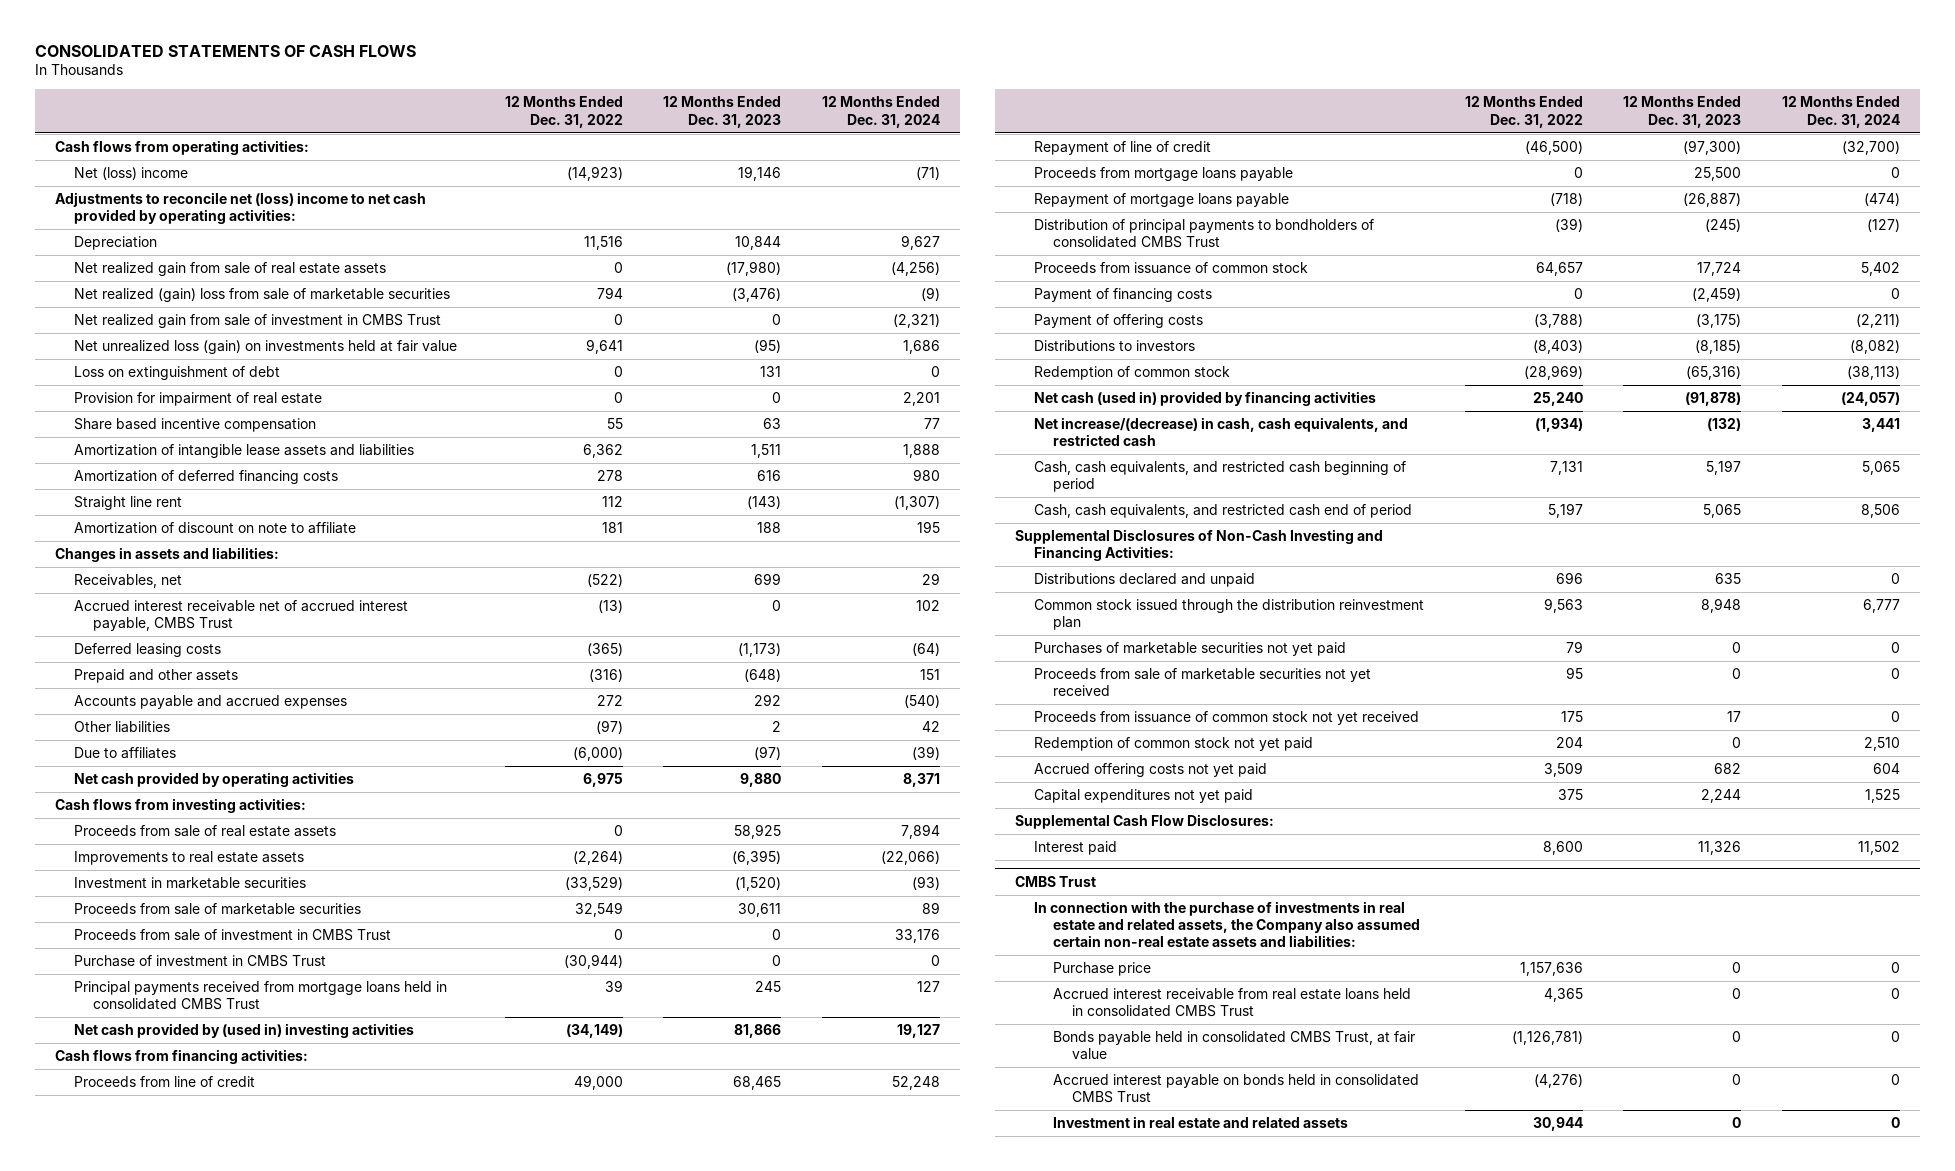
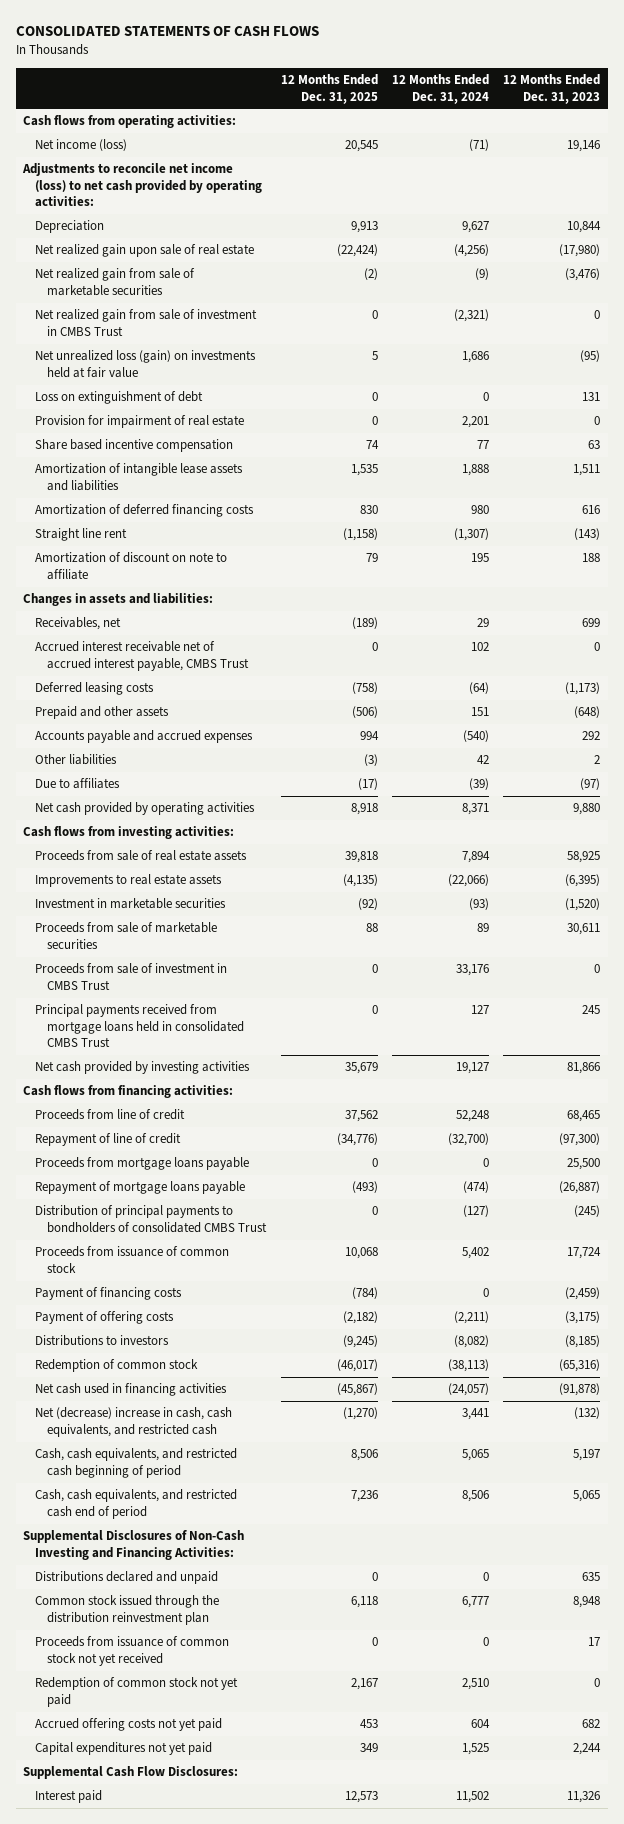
[504,96,623,128] 12 Months Ended Dec. 31, 2022 -> none
none -> [280,74,378,104] 12 Months Ended Dec. 31, 2025
[74,167,189,181] Net (loss) income -> [35,139,128,152] Net income (loss)
[55,192,427,225] Adjustments to reconcile net (loss) income to net cash provided by operating activities: -> [22,163,263,208] Adjustments to reconcile net income (loss) to net cash provided by operating activities:
[74,262,387,277] Net realized gain from sale of real estate assets -> [35,244,255,258] Net realized gain upon sale of real estate
[74,288,451,303] Net realized (gain) loss from sale of marketable securities -> [35,268,196,296] Net realized gain from sale of marketable securities
[74,955,327,968] Purchase of investment in CMBS Trust -> none
[74,1023,415,1039] Net cash provided by (used in) investing activities -> [35,1061,251,1075] Net cash provided by investing activities
[1034,391,1377,407] Net cash (used in) provided by financing activities -> [35,1383,228,1397] Net cash used in financing activities
[1034,417,1409,447] Net increase/(decrease) in cash, cash equivalents, and restricted cash -> [35,1407,233,1437] Net (decrease) increase in cash, cash equivalents, and restricted cash
[1034,642,1347,657] Purchases of marketable securities not yet paid -> none
[1034,668,1372,697] Proceeds from sale of marketable securities not yet received -> none
[1015,875,1097,887] CMBS Trust -> none
[1034,901,1421,948] In connection with the purchase of investments in real estate and related assets, the Company also assumed certain non-real estate assets and liabilities: -> none
[1053,962,1152,977] Purchase price -> none
[1053,988,1412,1018] Accrued interest receivable from real estate loans held in consolidated CMBS Trust -> none
[1053,1031,1416,1061] Bonds payable held in consolidated CMBS Trust, at fair value -> none
[1053,1074,1420,1104] Accrued interest payable on bonds held in consolidated CMBS Trust -> none
[1053,1116,1349,1129] Investment in real estate and related assets -> none

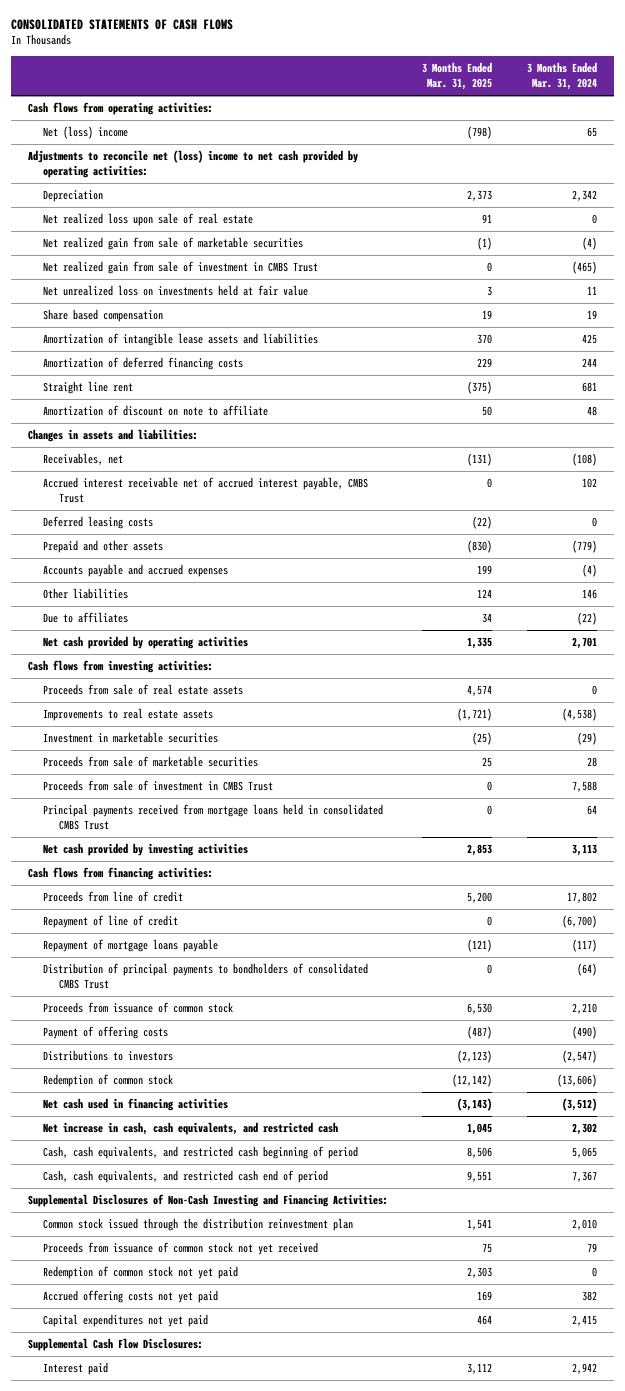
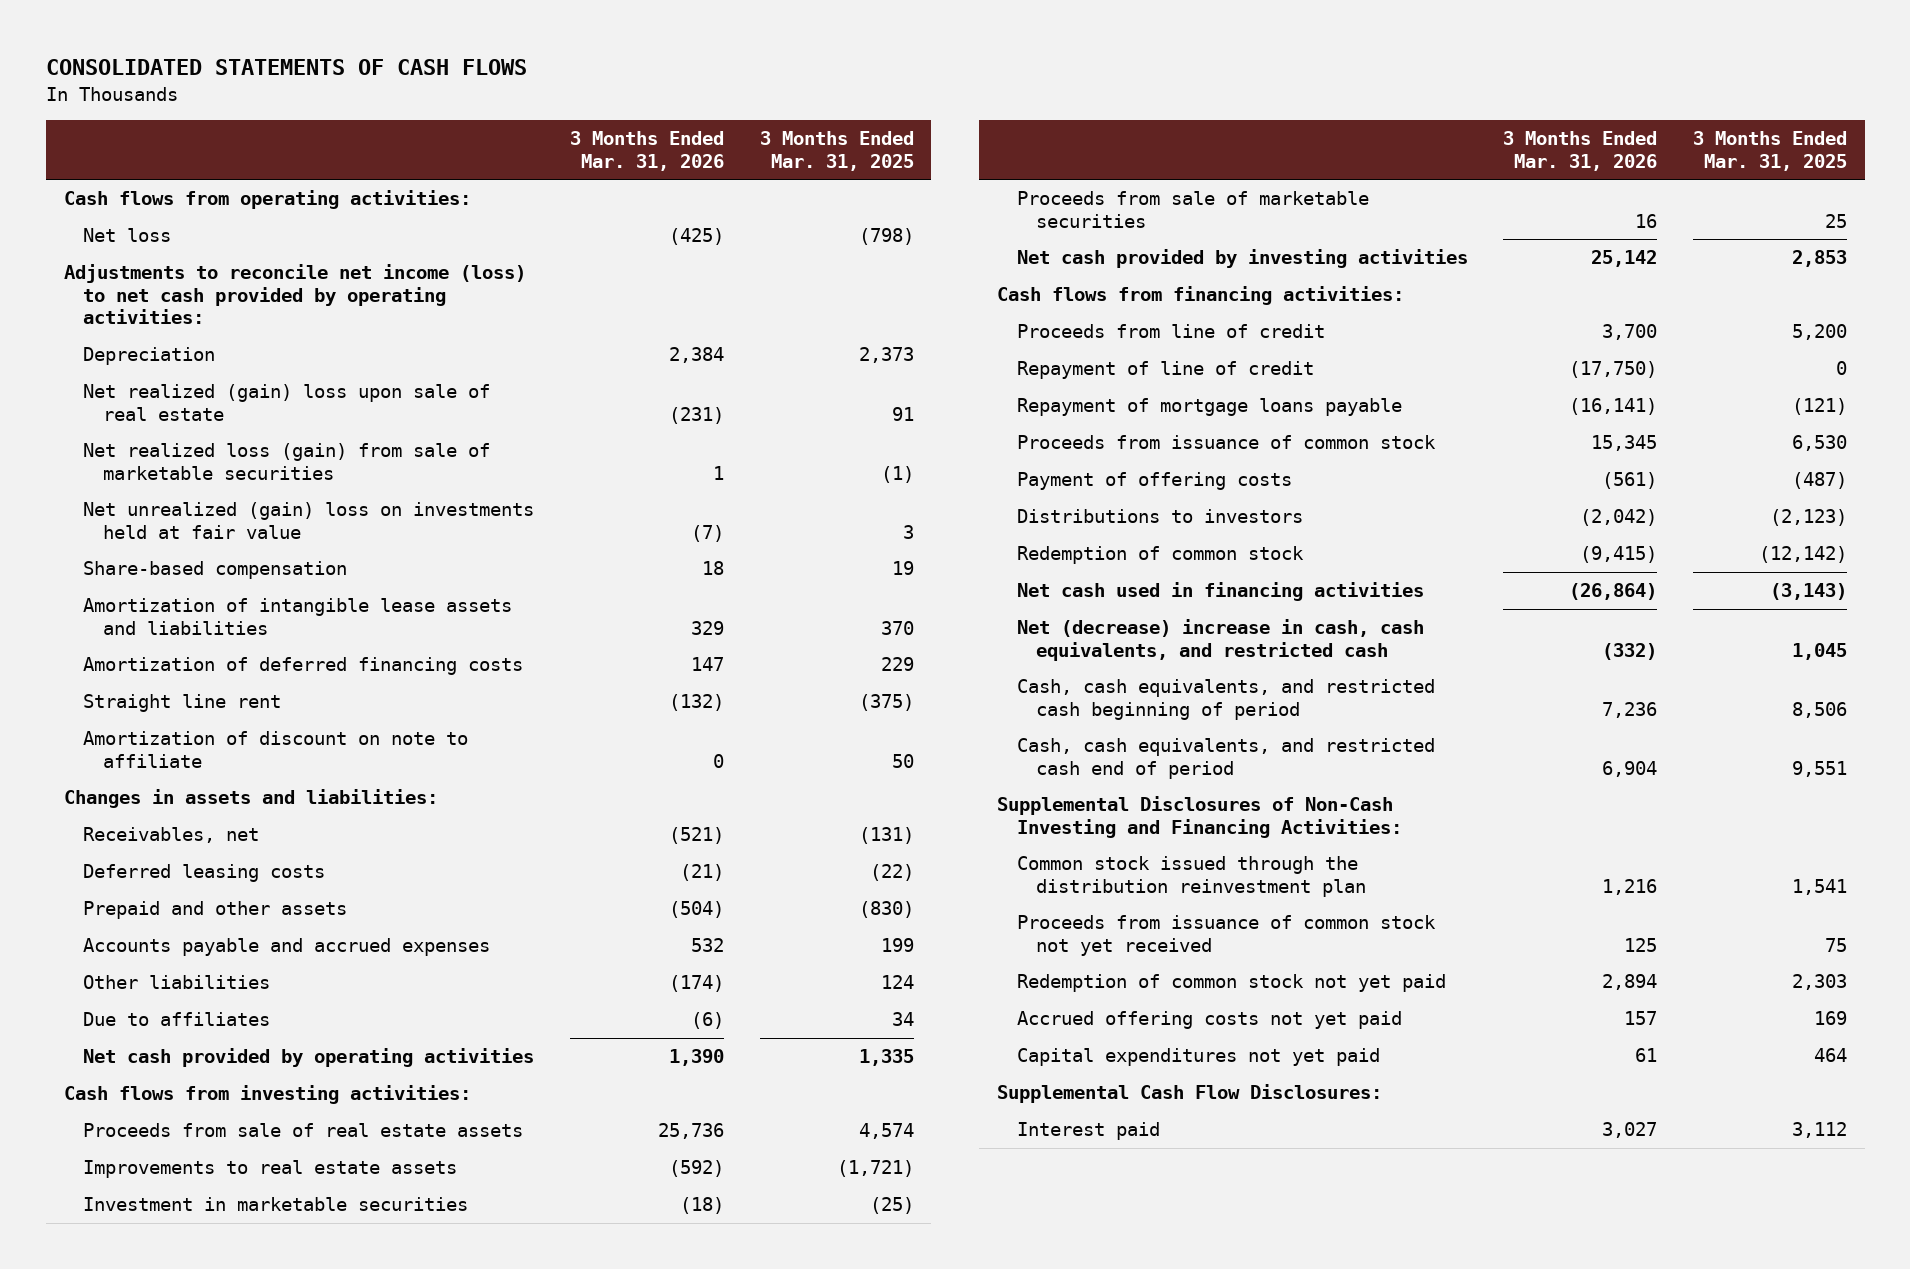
[526,62,597,91] 3 Months Ended Mar. 31, 2024 -> none
none -> [569,131,724,171] 3 Months Ended Mar. 31, 2026
[43,126,129,140] Net (loss) income -> [83,228,172,243] Net loss
[27,150,358,179] Adjustments to reconcile net (loss) income to net cash provided by operating activities: -> [63,264,526,325] Adjustments to reconcile net income (loss) to net cash provided by operating activities:
[43,261,319,275] Net realized gain from sale of investment in CMBS Trust -> none
[43,213,254,227] Net realized loss upon sale of real estate -> [83,384,491,421] Net realized (gain) loss upon sale of real estate
[43,237,304,251] Net realized gain from sale of marketable securities -> [83,443,491,480] Net realized loss (gain) from sale of marketable securities
[43,285,309,297] Net unrealized loss on investments held at fair value -> [83,502,535,539] Net unrealized (gain) loss on investments held at fair value
[43,309,164,323] Share based compensation -> [83,561,348,580] Share-based compensation
[43,477,369,504] Accrued interest receivable net of accrued interest payable, CMBS Trust -> none
[43,780,274,792] Proceeds from sale of investment in CMBS Trust -> none
[43,804,384,831] Principal payments received from mortgage loans held in consolidated CMBS Trust -> none
[43,963,369,990] Distribution of principal payments to bondholders of consolidated CMBS Trust -> none
[43,1122,339,1136] Net increase in cash, cash equivalents, and restricted cash -> [1016,619,1424,661] Net (decrease) increase in cash, cash equivalents, and restricted cash

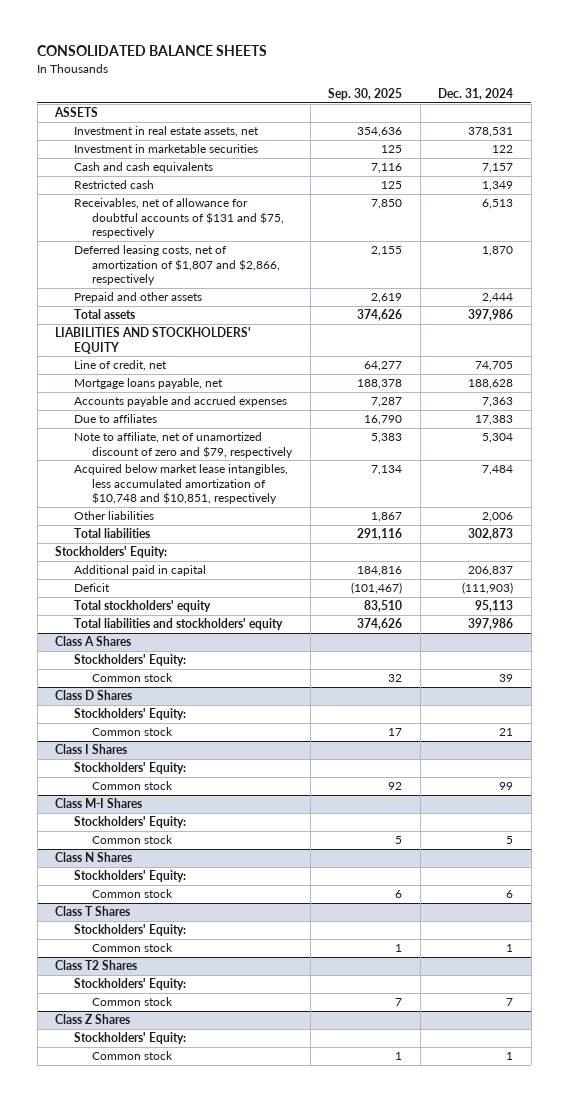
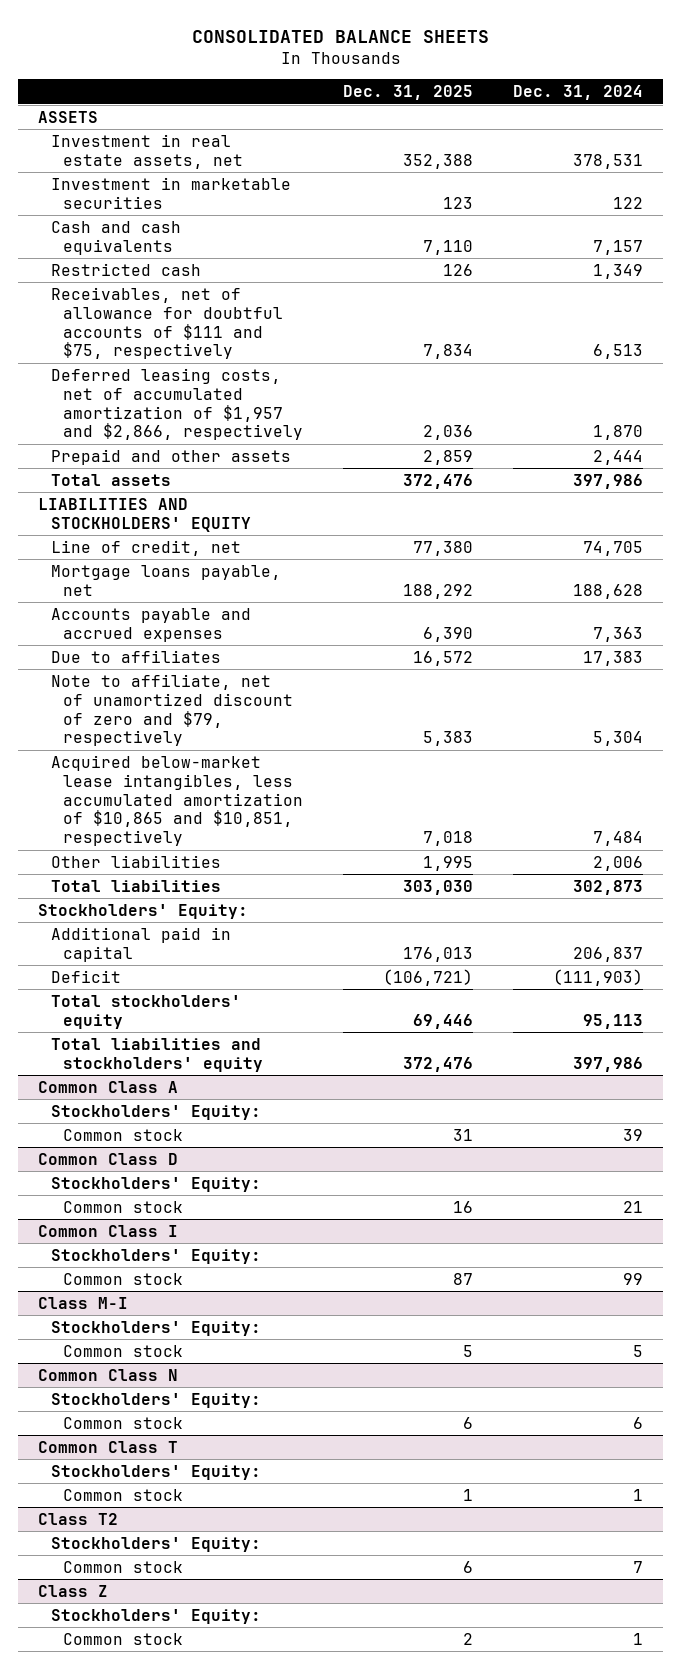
[328,88,403,101] Sep. 30, 2025 -> none
none -> [342,85,473,101] Dec. 31, 2025
[73,198,285,239] Receivables, net of allowance for doubtful accounts of $131 and $75, respectively -> [50,286,283,360] Receivables, net of allowance for doubtful accounts of $111 and $75, respectively
[73,245,281,286] Deferred leasing costs, net of amortization of $1,807 and $2,866, respectively -> [50,367,303,441] Deferred leasing costs, net of accumulated amortization of $1,957 and $2,866, respectively
[73,464,288,505] Acquired below market lease intangibles, less accumulated amortization of $10,748 and $10,851, respectively -> [50,754,303,847] Acquired below-market lease intangibles, less accumulated amortization of $10,865 and $10,851, respectively
[55,636,132,647] Class A Shares -> [38,1080,179,1093] Common Class A
[55,690,133,701] Class D Shares -> [38,1152,179,1165] Common Class D
[55,744,128,755] Class I Shares -> [38,1224,179,1237] Common Class I
[55,798,143,809] Class M-I Shares -> [38,1296,129,1309] Class M-I
[55,852,133,863] Class N Shares -> [38,1368,179,1381] Common Class N
[55,906,131,917] Class T Shares -> [38,1440,179,1453] Common Class T
[55,960,138,971] Class T2 Shares -> [38,1512,119,1525] Class T2
[55,1014,131,1025] Class Z Shares -> [38,1584,109,1597] Class Z

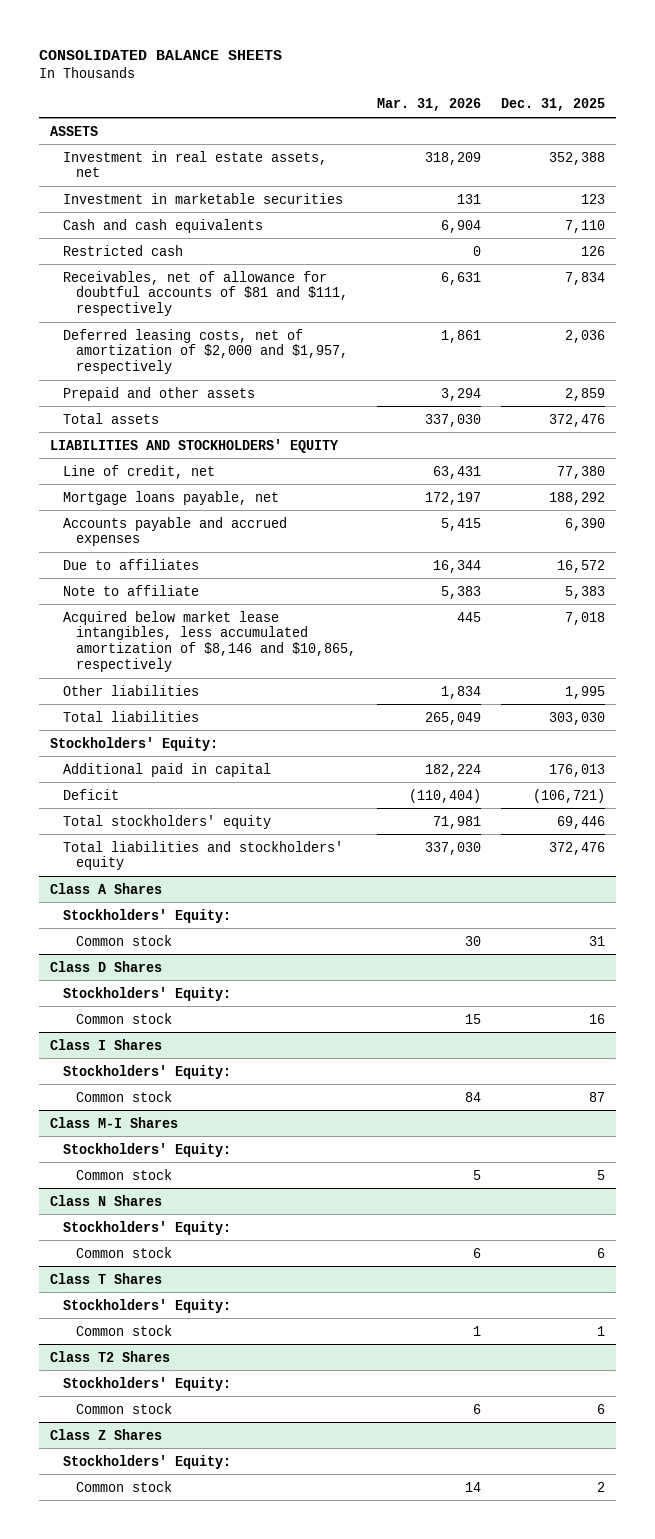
[512,85,643,101] Dec. 31, 2024 -> none
none -> [376,98,481,112] Mar. 31, 2026
[50,286,283,360] Receivables, net of allowance for doubtful accounts of $111 and $75, respectively -> [62,270,349,317] Receivables, net of allowance for doubtful accounts of $81 and $111, respectively
[50,367,303,441] Deferred leasing costs, net of accumulated amortization of $1,957 and $2,866, respectively -> [62,328,349,375] Deferred leasing costs, net of amortization of $2,000 and $1,957, respectively
[50,673,293,747] Note to affiliate, net of unamortized discount of zero and $79, respectively -> [62,584,199,596] Note to affiliate
[50,754,303,847] Acquired below-market lease intangibles, less accumulated amortization of $10,865 and $10,851, respectively -> [62,610,357,672] Acquired below market lease intangibles, less accumulated amortization of $8,146 and $10,865, respectively
[38,1080,179,1093] Common Class A -> [49,882,162,894] Class A Shares
[38,1152,179,1165] Common Class D -> [49,960,162,972] Class D Shares
[38,1224,179,1237] Common Class I -> [49,1038,162,1050] Class I Shares
[38,1296,129,1309] Class M-I -> [49,1116,178,1128] Class M-I Shares
[38,1368,179,1381] Common Class N -> [49,1194,162,1206] Class N Shares
[38,1440,179,1453] Common Class T -> [49,1272,162,1284] Class T Shares
[38,1512,119,1525] Class T2 -> [49,1350,170,1362] Class T2 Shares
[38,1584,109,1597] Class Z -> [49,1428,162,1440] Class Z Shares

